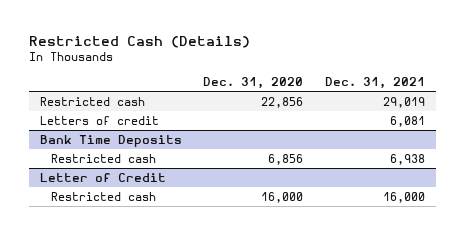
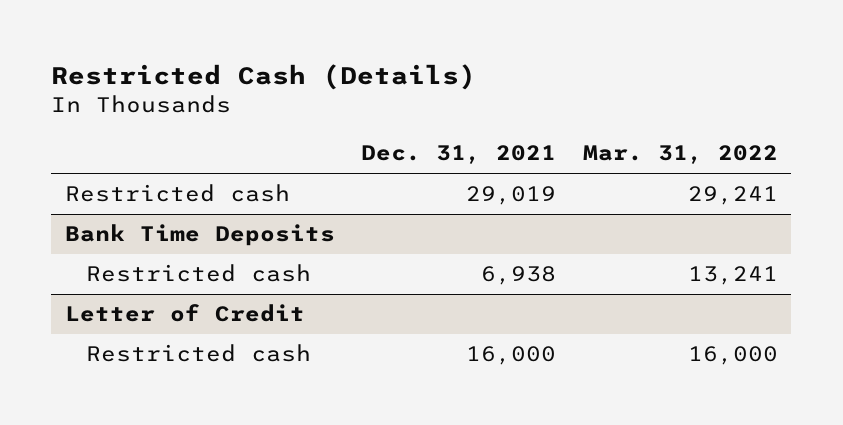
[203,77,304,90] Dec. 31, 2020 -> none
none -> [583,145,779,165] Mar. 31, 2022
[39,115,159,125] Letters of credit -> none

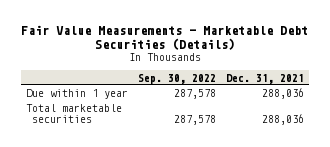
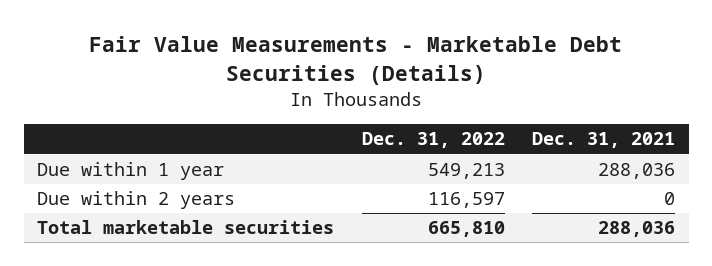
[137,73,216,84] Sep. 30, 2022 -> none
none -> [361,132,505,149] Dec. 31, 2022
none -> [37,191,236,210] Due within 2 years

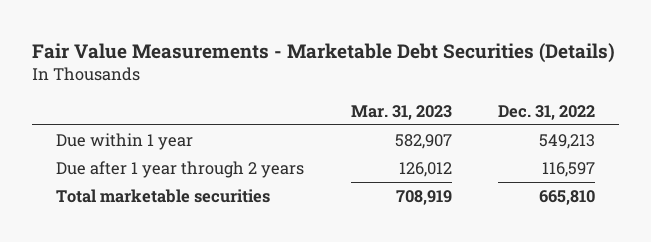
[531,132,675,149] Dec. 31, 2021 -> none
none -> [350,104,452,120] Mar. 31, 2023
[37,191,236,210] Due within 2 years -> [55,160,304,178] Due after 1 year through 2 years

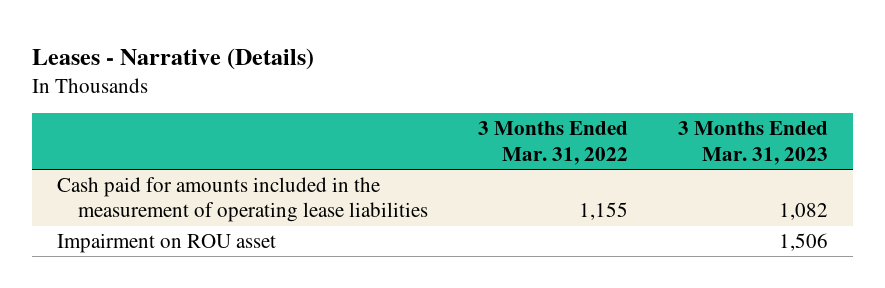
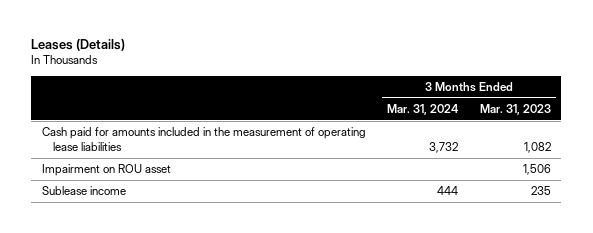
[32,47,315,70] Leases - Narrative (Details) -> [31,38,126,51] Leases (Details)
[477,121,628,165] 3 Months Ended Mar. 31, 2022 -> none
none -> [387,103,460,115] Mar. 31, 2024
none -> [41,186,126,196] Sublease income

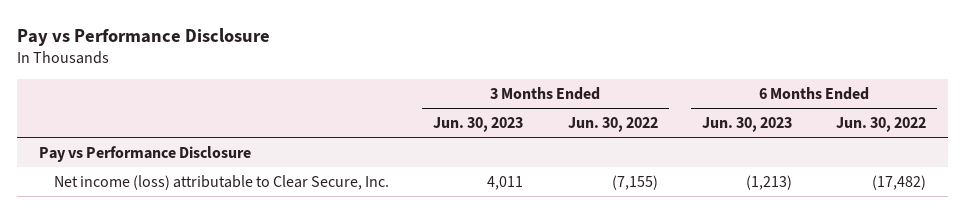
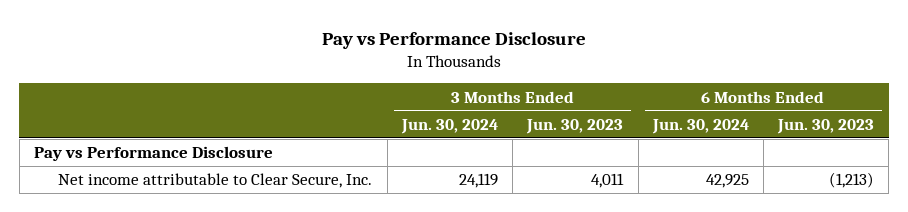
[567,117,658,133] Jun. 30, 2022 -> none
[836,117,927,133] Jun. 30, 2022 -> none
none -> [400,118,498,134] Jun. 30, 2024
none -> [651,118,749,134] Jun. 30, 2024
[53,174,389,190] Net income (loss) attributable to Clear Secure, Inc. -> [58,173,373,189] Net income attributable to Clear Secure, Inc.

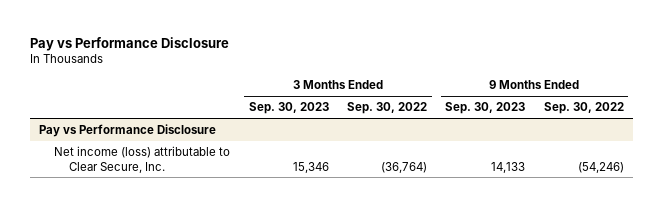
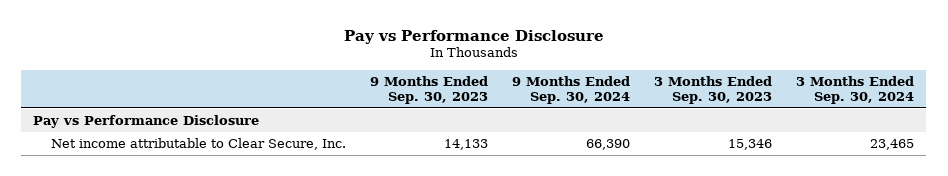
[346,102,427,115] Sep. 30, 2022 -> none
[543,102,624,115] Sep. 30, 2022 -> none
none -> [512,75,631,104] 9 Months Ended Sep. 30, 2024
none -> [796,75,915,104] 3 Months Ended Sep. 30, 2024
[54,146,231,173] Net income (loss) attributable to Clear Secure, Inc. -> [51,138,347,151] Net income attributable to Clear Secure, Inc.

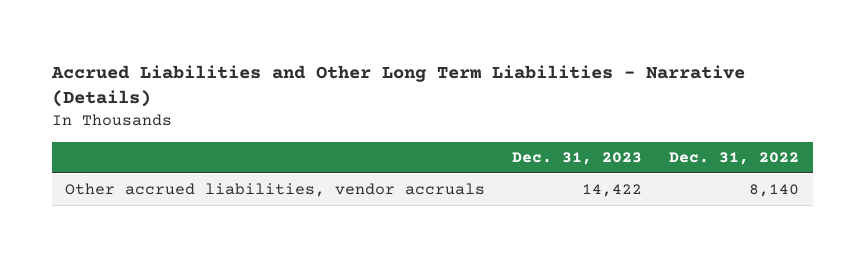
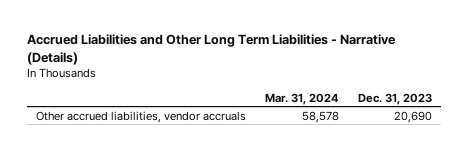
[669,152,800,166] Dec. 31, 2022 -> none
none -> [264,92,339,105] Mar. 31, 2024
[582,184,643,198] 14,422 -> [393,110,432,123] 20,690

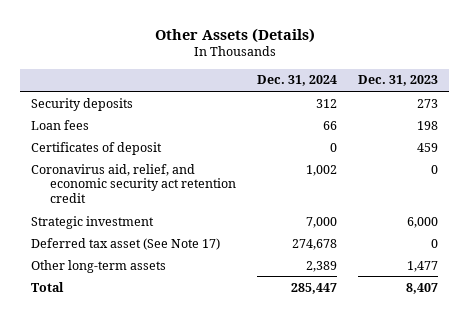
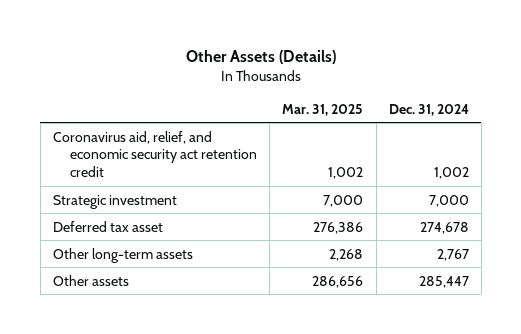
[358,75,439,87] Dec. 31, 2023 -> none
none -> [282,103,364,116] Mar. 31, 2025
[30,97,133,111] Security deposits -> none
[30,119,89,130] Loan fees -> none
[30,141,162,155] Certificates of deposit -> none
[30,237,220,250] Deferred tax asset (See Note 17) -> [52,220,163,232] Deferred tax asset
[305,260,337,272] 2,389 -> [436,248,469,261] 2,767
[30,281,64,292] Total -> [52,274,129,286] Other assets

